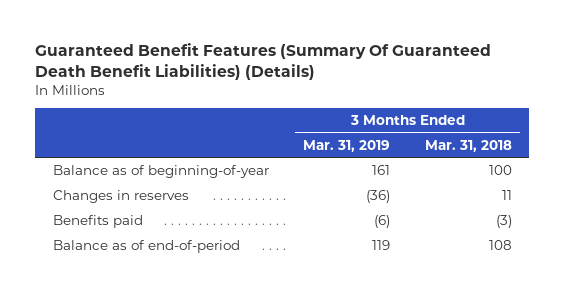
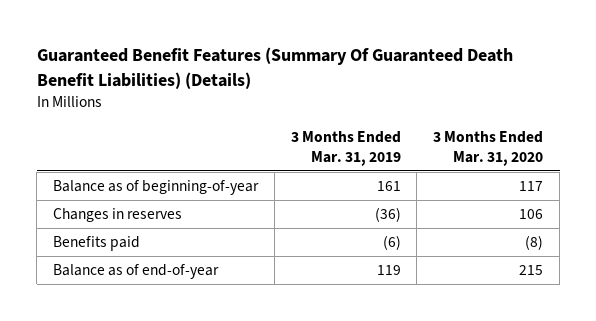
[424,139,512,152] Mar. 31, 2018 -> none
none -> [433,130,544,166] 3 Months Ended Mar. 31, 2020
[52,239,240,253] Balance as of end-of-period -> [53,264,220,280] Balance as of end-of-year

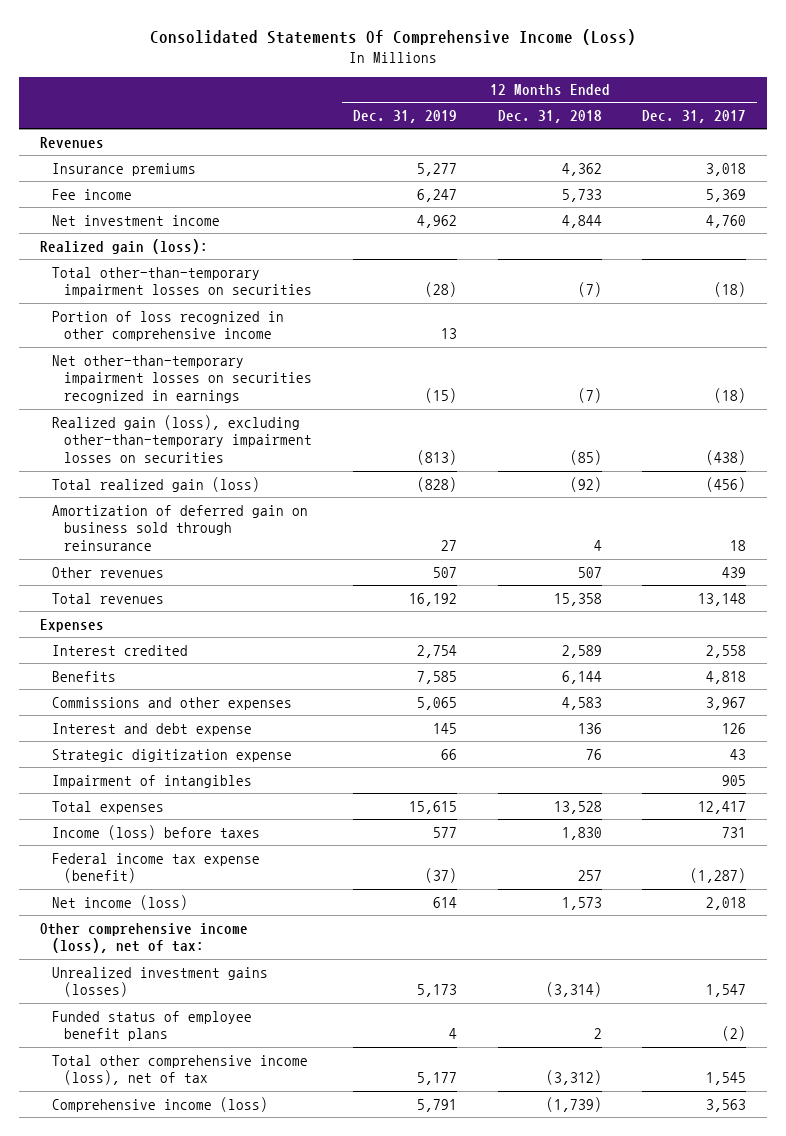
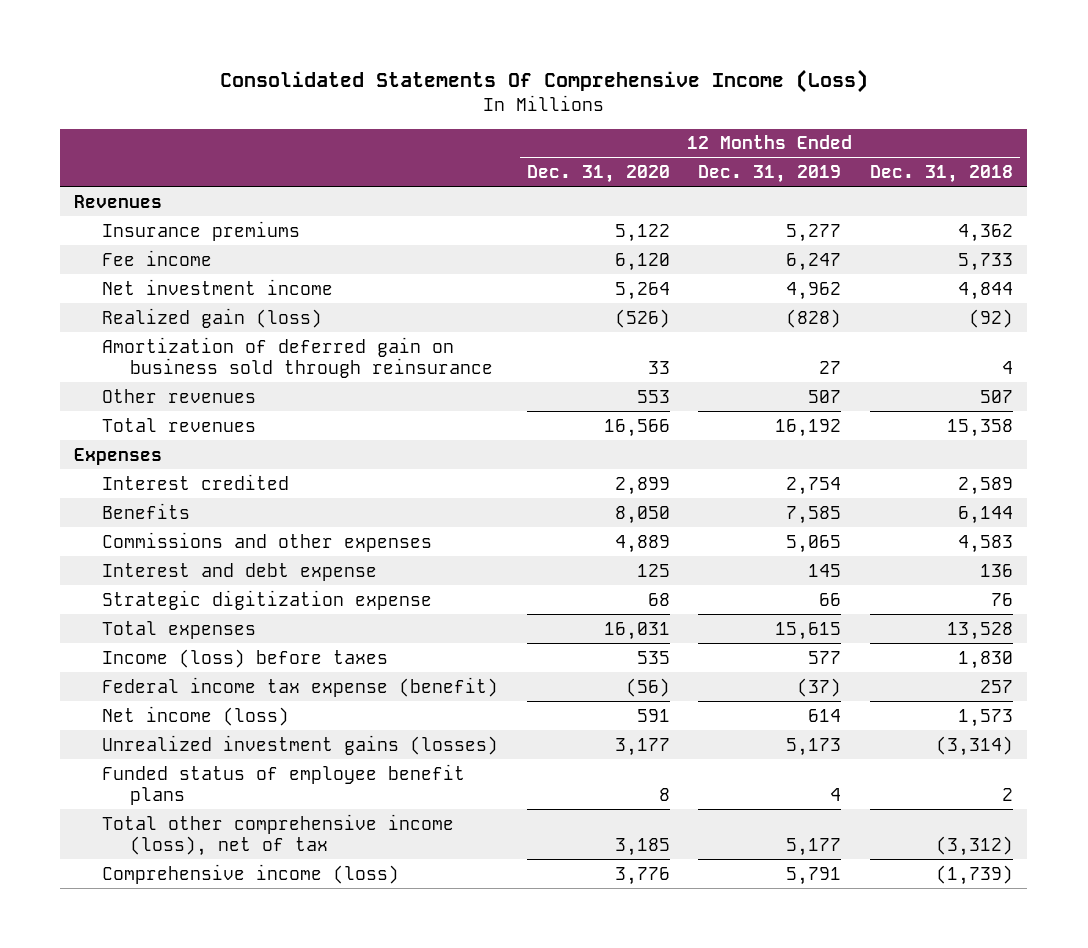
[642,110,747,124] Dec. 31, 2017 -> none
none -> [526,164,670,183] Dec. 31, 2020
[39,238,208,254] Realized gain (loss): -> none
[51,266,312,298] Total other-than-temporary impairment losses on securities -> none
[51,310,284,342] Portion of loss recognized in other comprehensive income -> none
[51,354,312,404] Net other-than-temporary impairment losses on securities recognized in earnings -> none
[51,414,312,464] Realized gain (loss), excluding other-than-temporary impairment losses on securities -> none
[51,476,260,492] Total realized gain (loss) -> [102,307,323,328] Realized gain (loss)
[51,774,252,788] Impairment of intangibles -> none
[39,922,248,954] Other comprehensive income (loss), net of tax: -> none

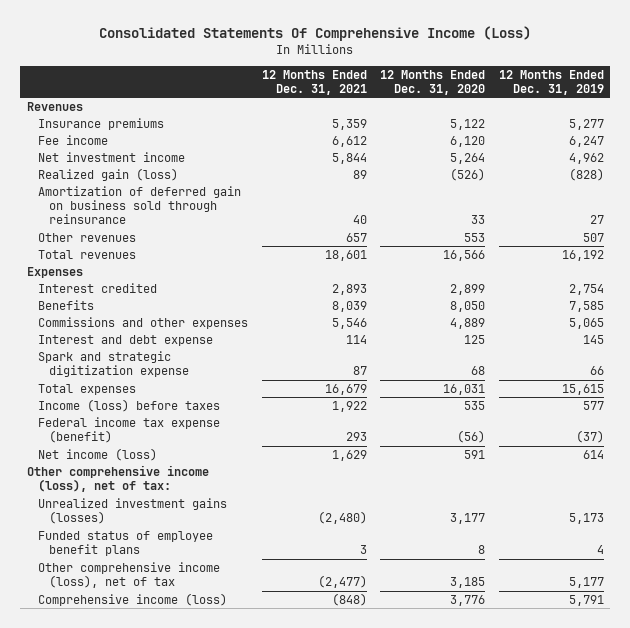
[870,164,1014,183] Dec. 31, 2018 -> none
none -> [261,69,367,95] 12 Months Ended Dec. 31, 2021
[102,589,433,610] Strategic digitization expense -> [38,350,190,378] Spark and strategic digitization expense
none -> [26,464,209,493] Other comprehensive income (loss), net of tax:
[102,813,455,857] Total other comprehensive income (loss), net of tax -> [38,561,221,589] Other comprehensive income (loss), net of tax

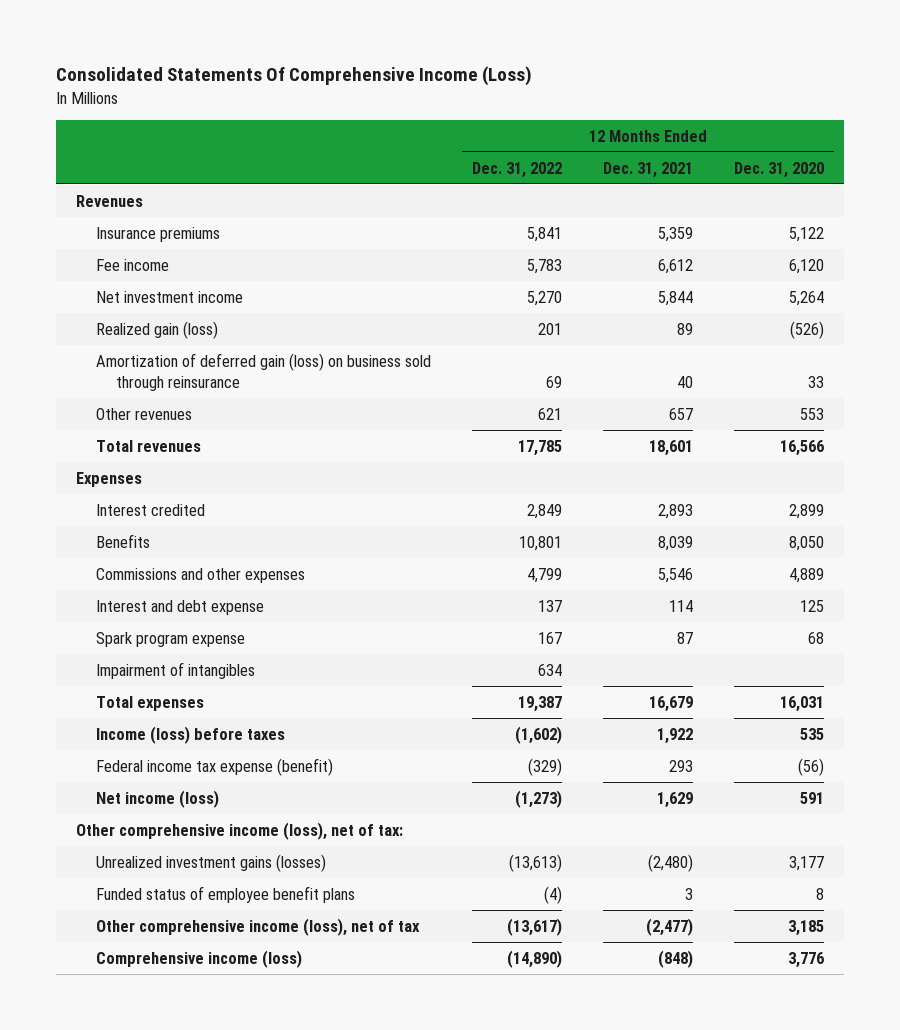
[498,69,604,95] 12 Months Ended Dec. 31, 2019 -> none
none -> [472,161,563,178] Dec. 31, 2022
[38,185,242,225] Amortization of deferred gain on business sold through reinsurance -> [96,352,432,391] Amortization of deferred gain (loss) on business sold through reinsurance
[38,350,190,378] Spark and strategic digitization expense -> [96,631,246,647] Spark program expense
none -> [96,661,256,679] Impairment of intangibles

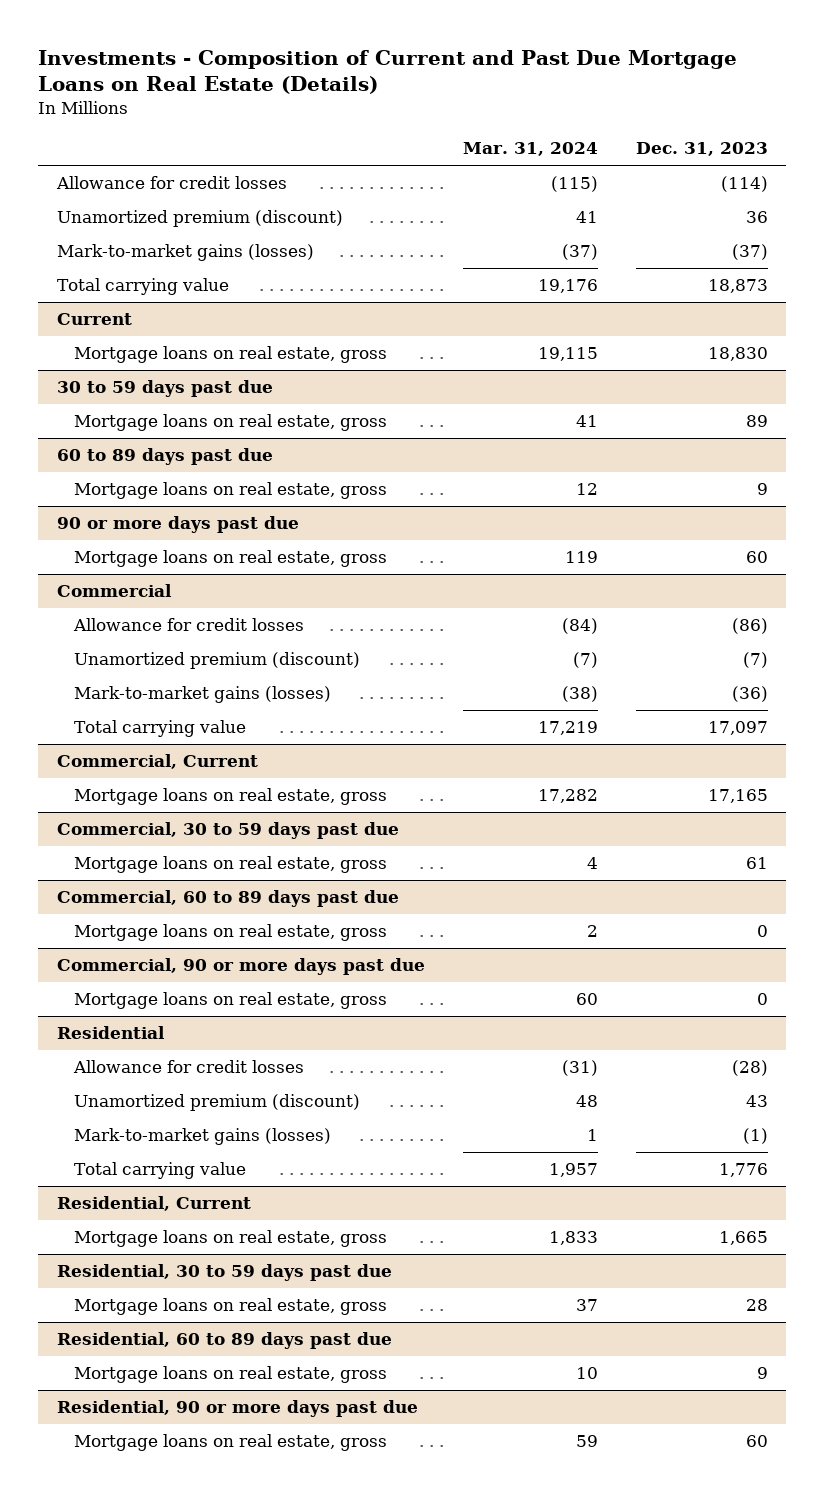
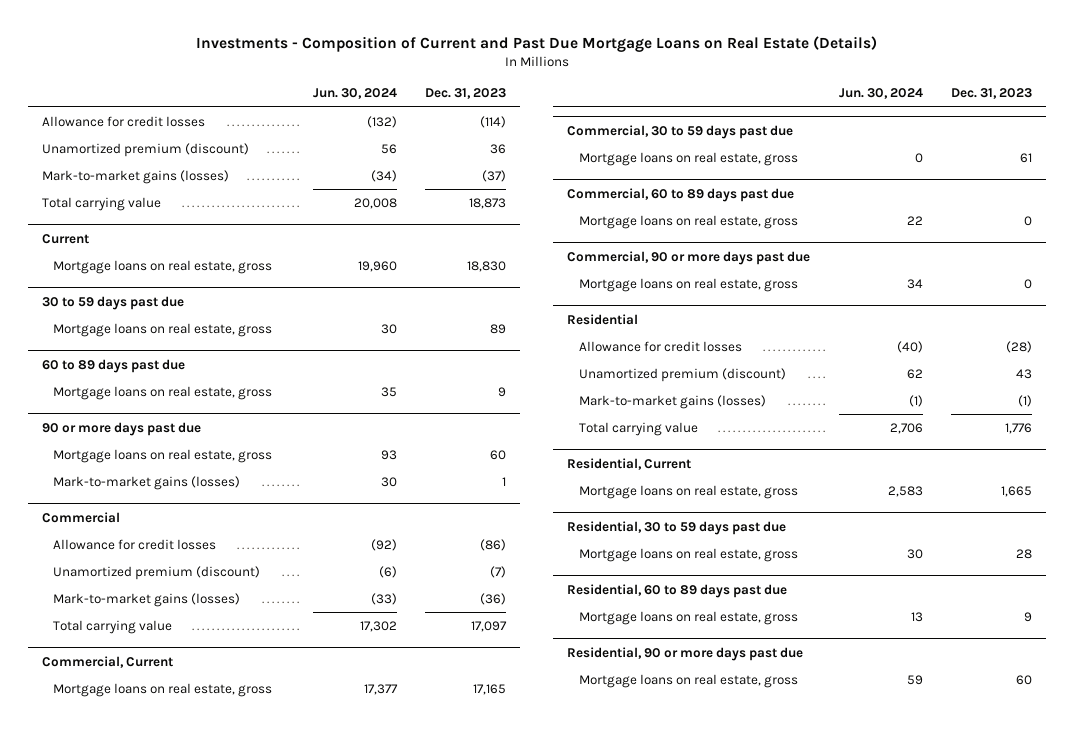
[462,142,598,157] Mar. 31, 2024 -> none
none -> [312,88,397,100] Jun. 30, 2024
none -> [53,475,241,490] Mark-to-market gains (losses)

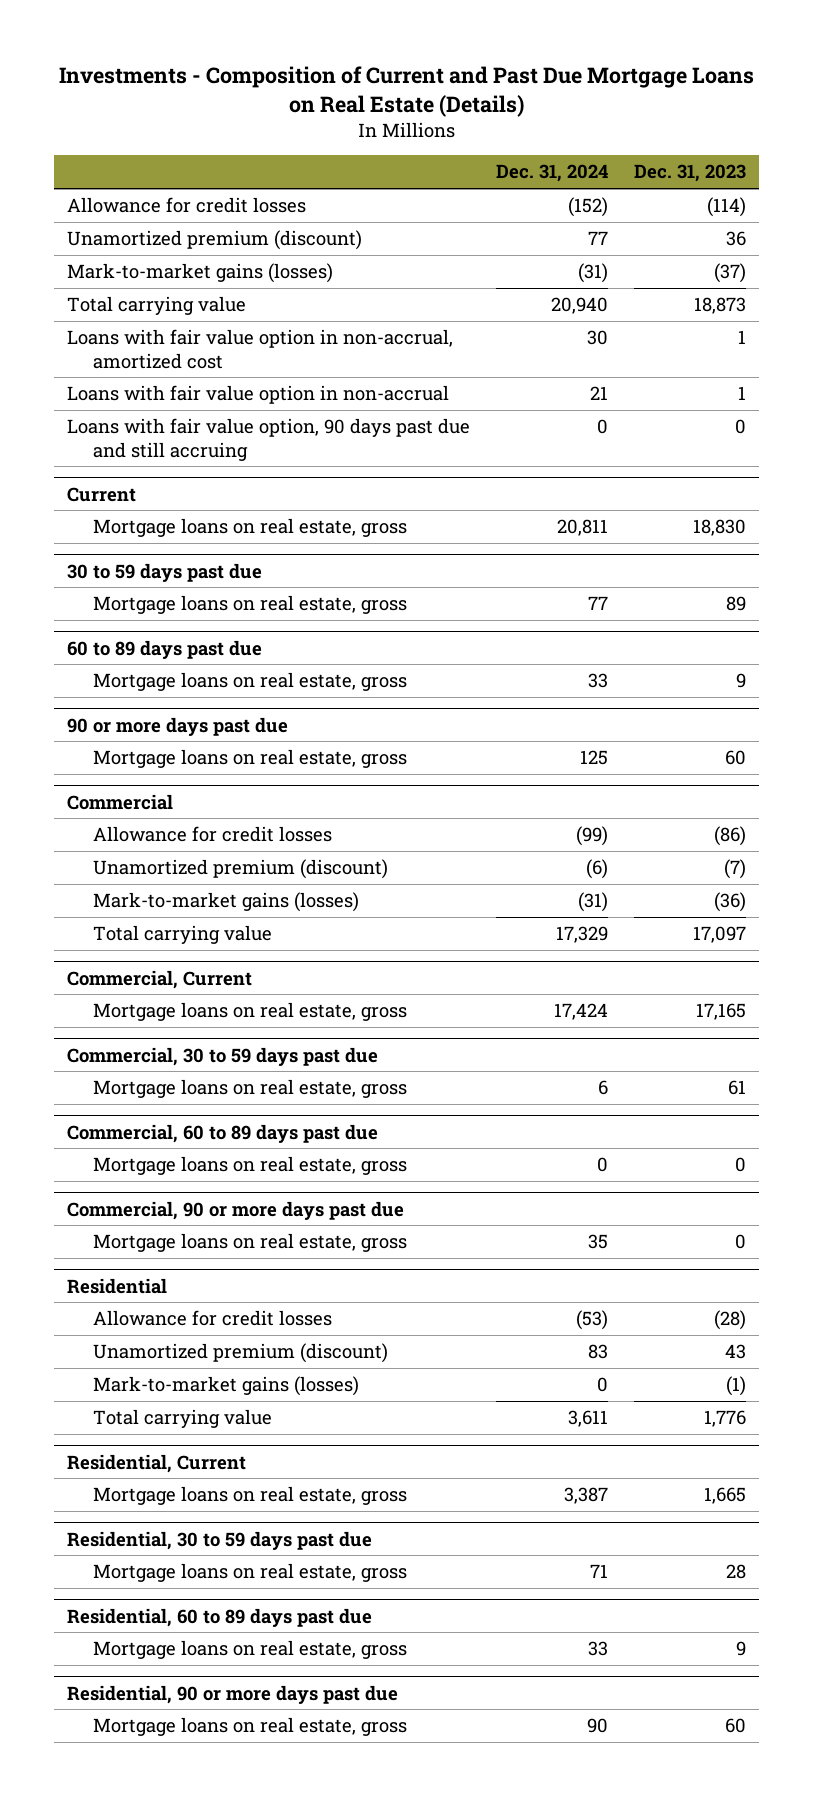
[312,88,397,100] Jun. 30, 2024 -> none
none -> [496,164,609,183] Dec. 31, 2024
none -> [67,328,454,369] Loans with fair value option in non-accrual, amortized cost
none -> [67,384,450,404] Loans with fair value option in non-accrual
none -> [67,417,471,461] Loans with fair value option, 90 days past due and still accruing
[53,475,241,490] Mark-to-market gains (losses) -> none

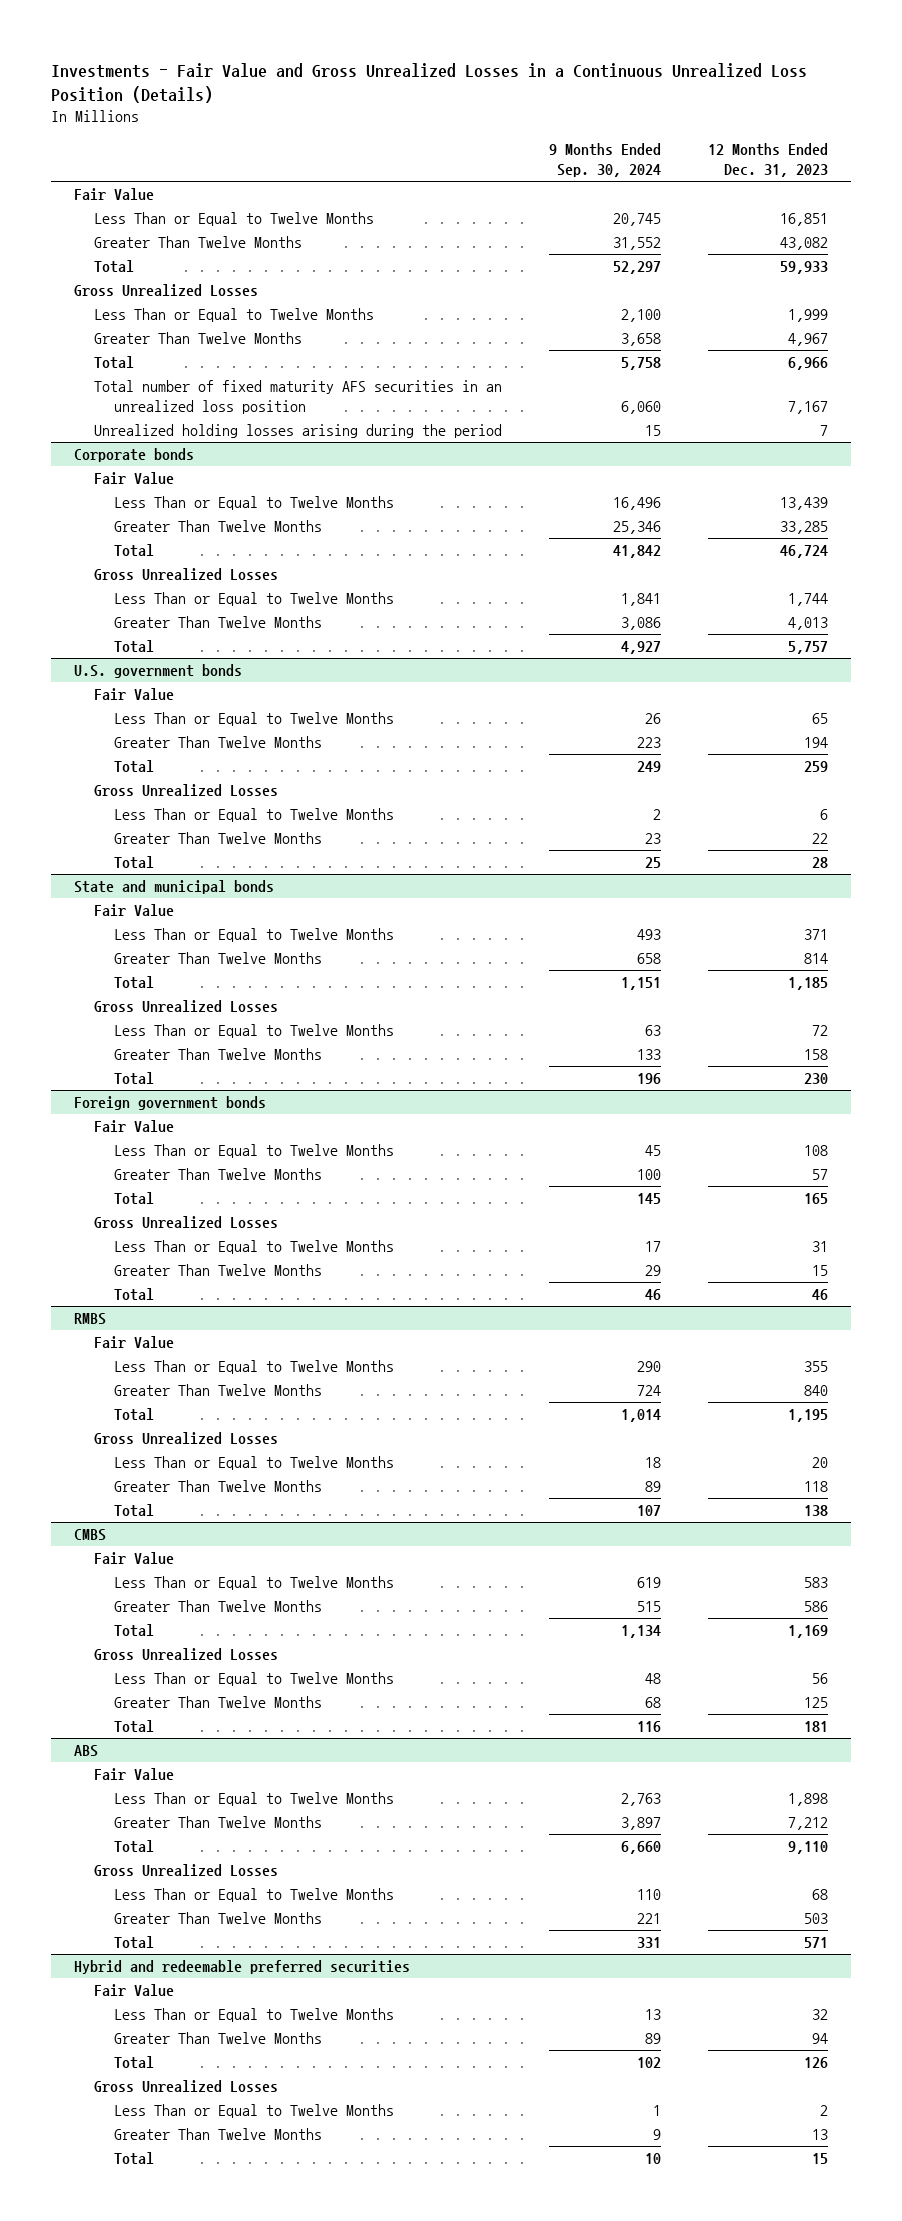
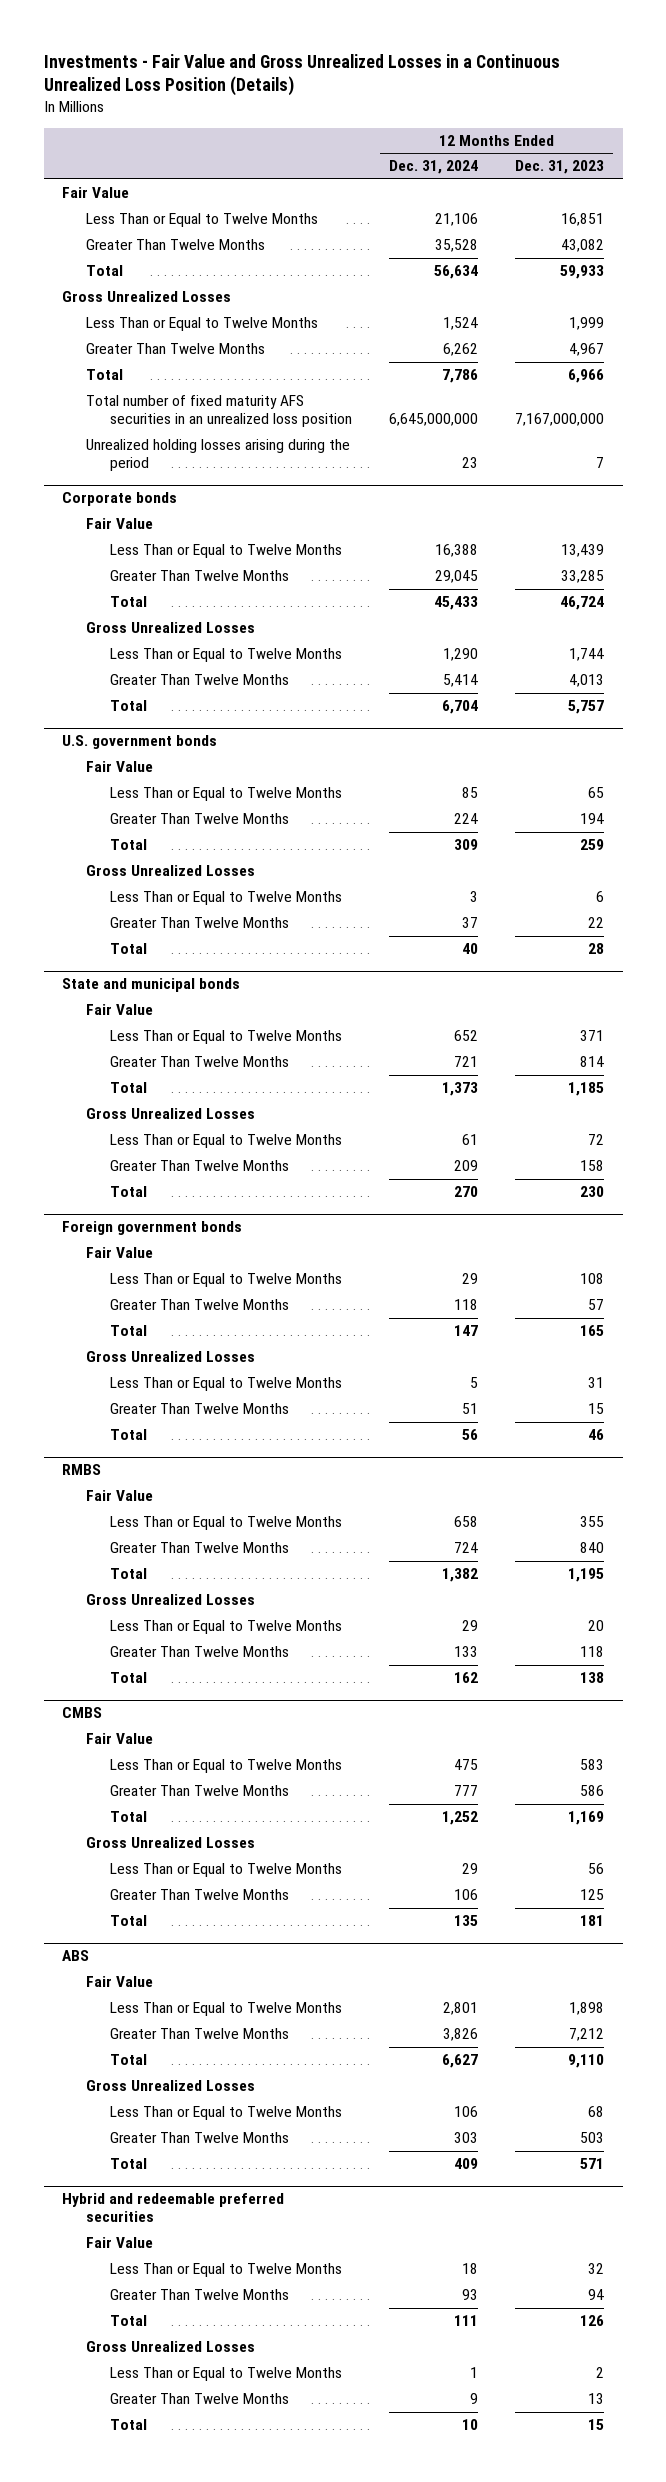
[548,143,661,178] 9 Months Ended Sep. 30, 2024 -> none
none -> [388,160,478,175] Dec. 31, 2024
[787,401,828,415] 7,167 -> [515,413,605,427] 7,167,000,000

